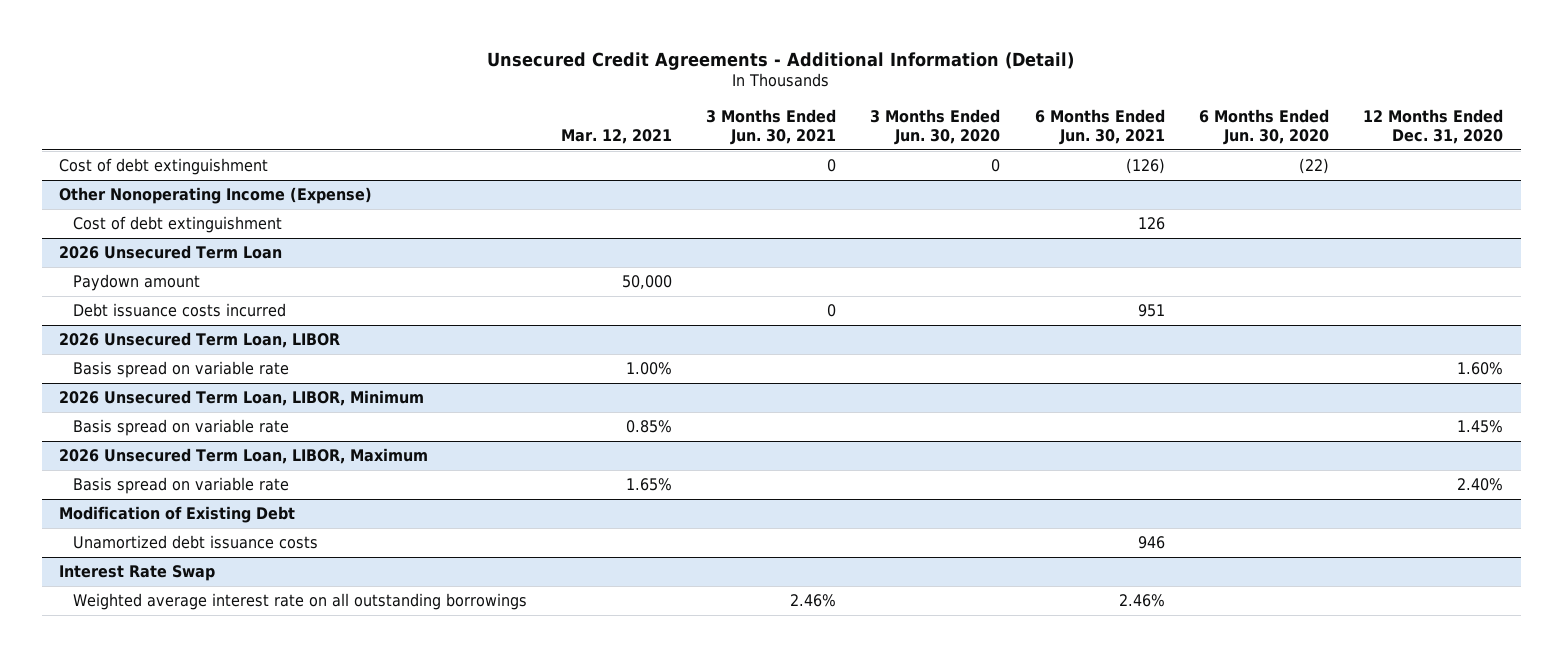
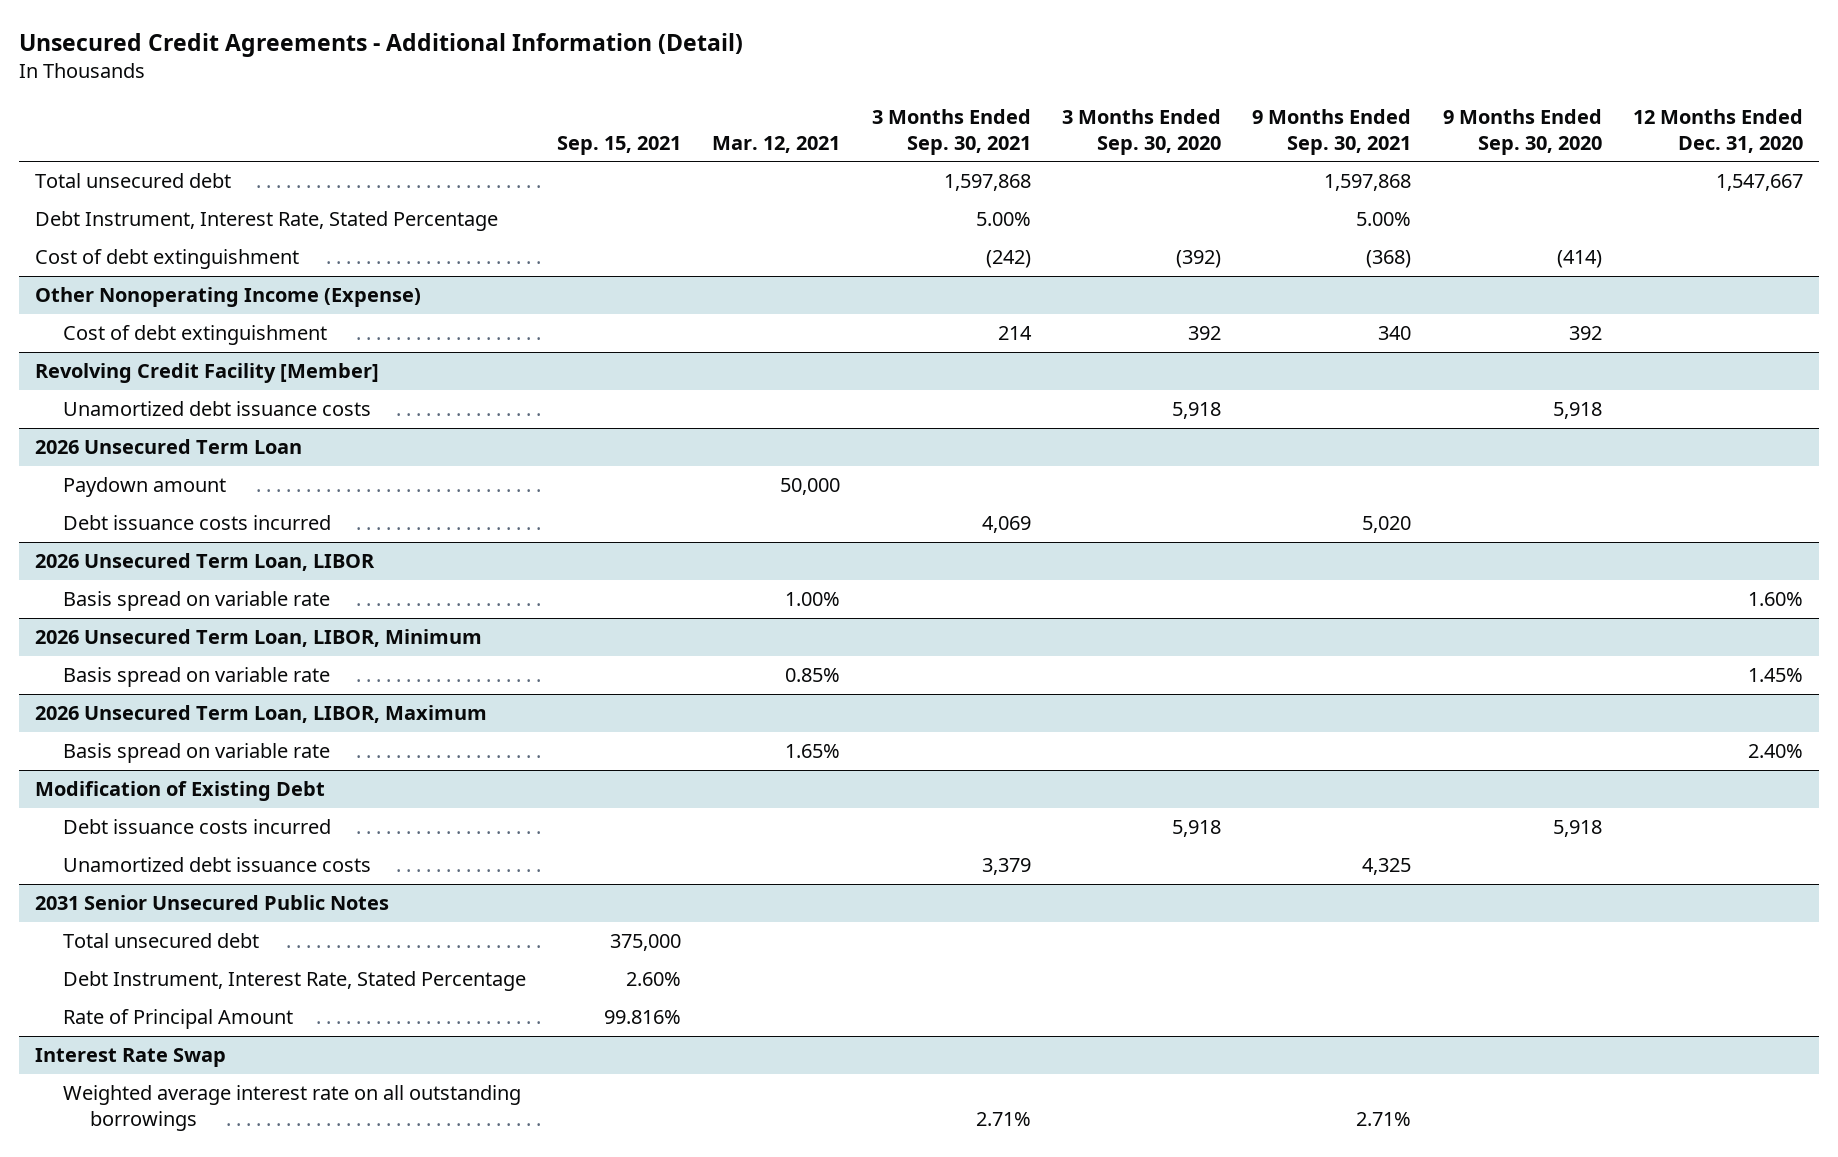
[706,109,837,145] 3 Months Ended Jun. 30, 2021 -> none
[870,109,1001,145] 3 Months Ended Jun. 30, 2020 -> none
[1034,109,1165,145] 6 Months Ended Jun. 30, 2021 -> none
[1199,109,1330,145] 6 Months Ended Jun. 30, 2020 -> none
none -> [557,135,682,155] Sep. 15, 2021
none -> [871,109,1031,155] 3 Months Ended Sep. 30, 2021
none -> [1062,109,1222,155] 3 Months Ended Sep. 30, 2020
none -> [1252,109,1412,155] 9 Months Ended Sep. 30, 2021
none -> [1442,109,1602,155] 9 Months Ended Sep. 30, 2020
none -> [35,173,232,189] Total unsecured debt
none -> [35,211,499,232] Debt Instrument, Interest Rate, Stated Percentage
none -> [35,363,380,384] Revolving Credit Facility [Member]
none -> [62,401,371,417] Unamortized debt issuance costs
none -> [62,819,331,835] Debt issuance costs incurred
none -> [35,895,390,911] 2031 Senior Unsecured Public Notes
none -> [62,933,259,949] Total unsecured debt
none -> [62,971,526,992] Debt Instrument, Interest Rate, Stated Percentage
none -> [62,1009,293,1030] Rate of Principal Amount

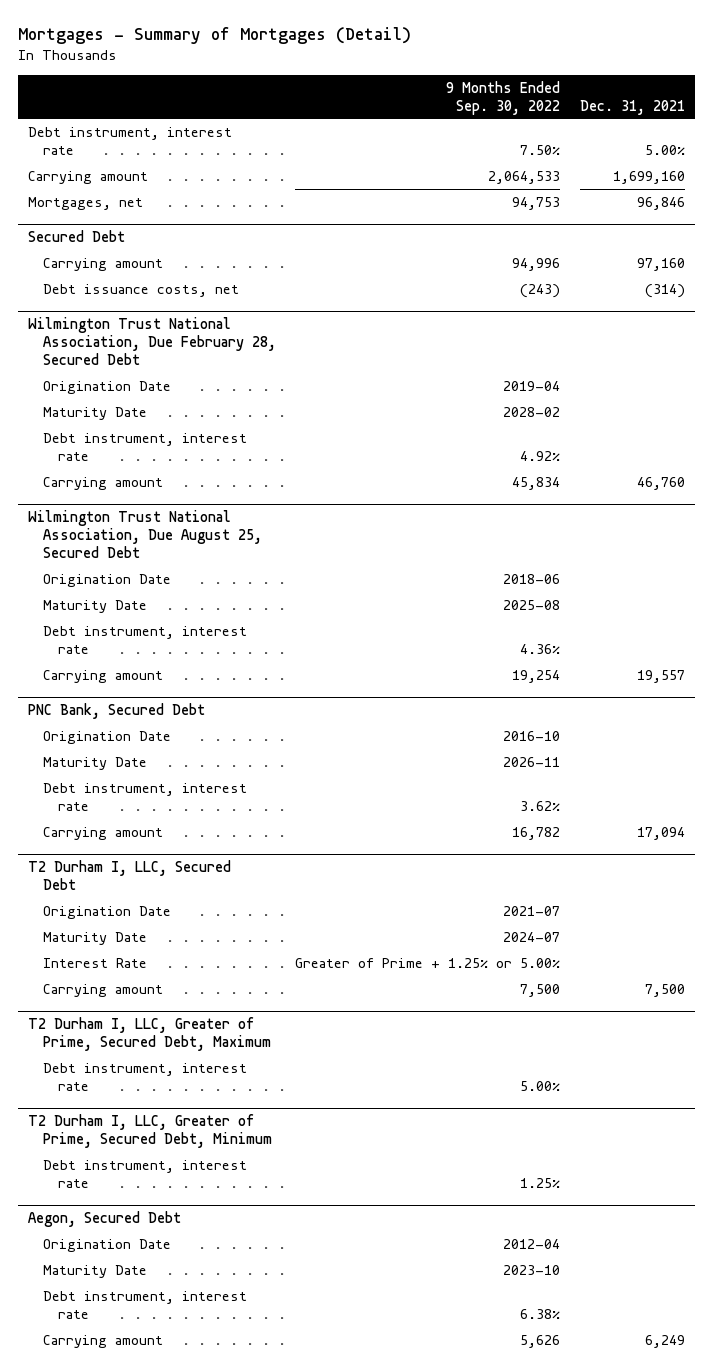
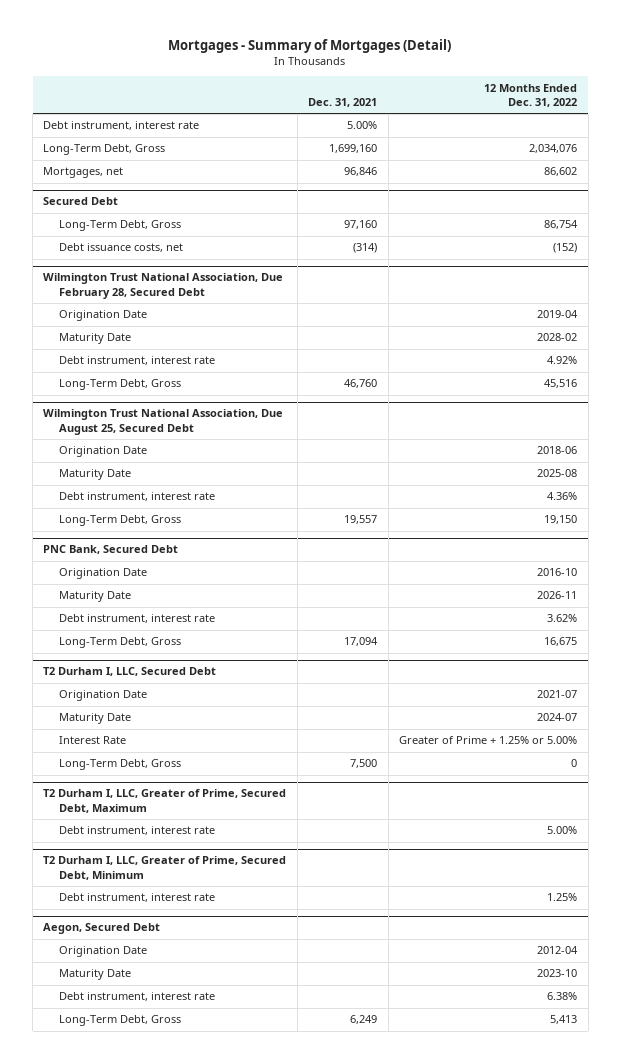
[446,80,561,115] 9 Months Ended Sep. 30, 2022 -> none
none -> [484,83,578,107] 12 Months Ended Dec. 31, 2022
[27,170,148,184] Carrying amount -> [43,144,166,156] Long-Term Debt, Gross
[42,257,163,271] Carrying amount -> [58,220,181,232] Long-Term Debt, Gross
[42,476,163,490] Carrying amount -> [58,379,181,391] Long-Term Debt, Gross
[42,669,163,683] Carrying amount -> [58,515,181,527] Long-Term Debt, Gross
[42,826,163,840] Carrying amount -> [58,637,181,649] Long-Term Debt, Gross
[42,983,163,997] Carrying amount -> [58,759,181,771] Long-Term Debt, Gross
[42,1334,163,1348] Carrying amount -> [58,1015,181,1027] Long-Term Debt, Gross

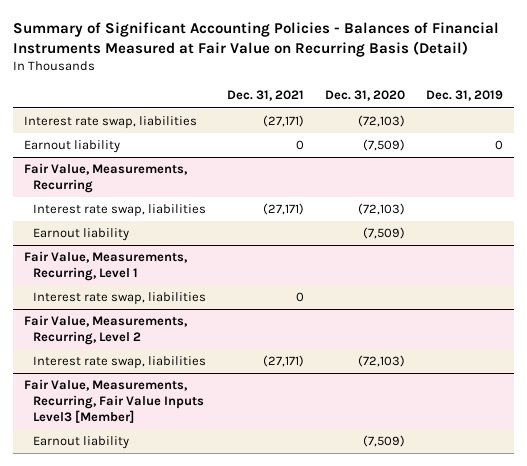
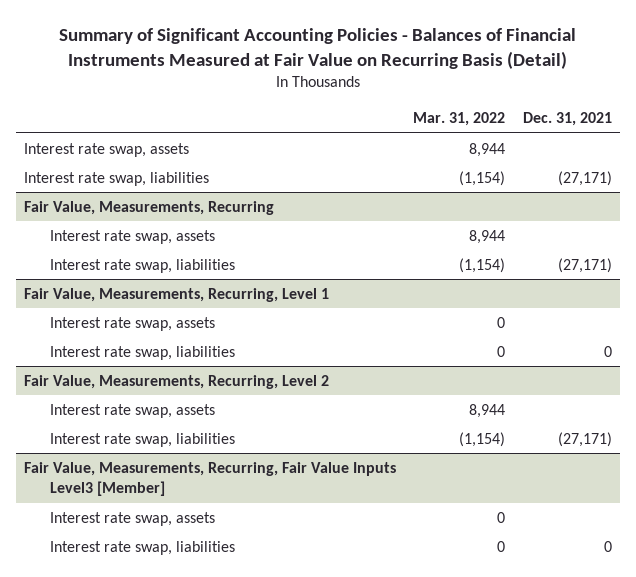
[325,90,406,102] Dec. 31, 2020 -> none
[426,90,504,102] Dec. 31, 2019 -> none
none -> [413,112,506,127] Mar. 31, 2022
none -> [24,142,190,157] Interest rate swap, assets
[23,140,120,154] Earnout liability -> none
none -> [49,229,215,244] Interest rate swap, assets
[33,228,130,242] Earnout liability -> none
none -> [49,316,215,331] Interest rate swap, assets
none -> [49,403,215,418] Interest rate swap, assets
[33,436,130,450] Earnout liability -> none
none -> [49,511,215,526] Interest rate swap, assets
none -> [49,540,235,555] Interest rate swap, liabilities

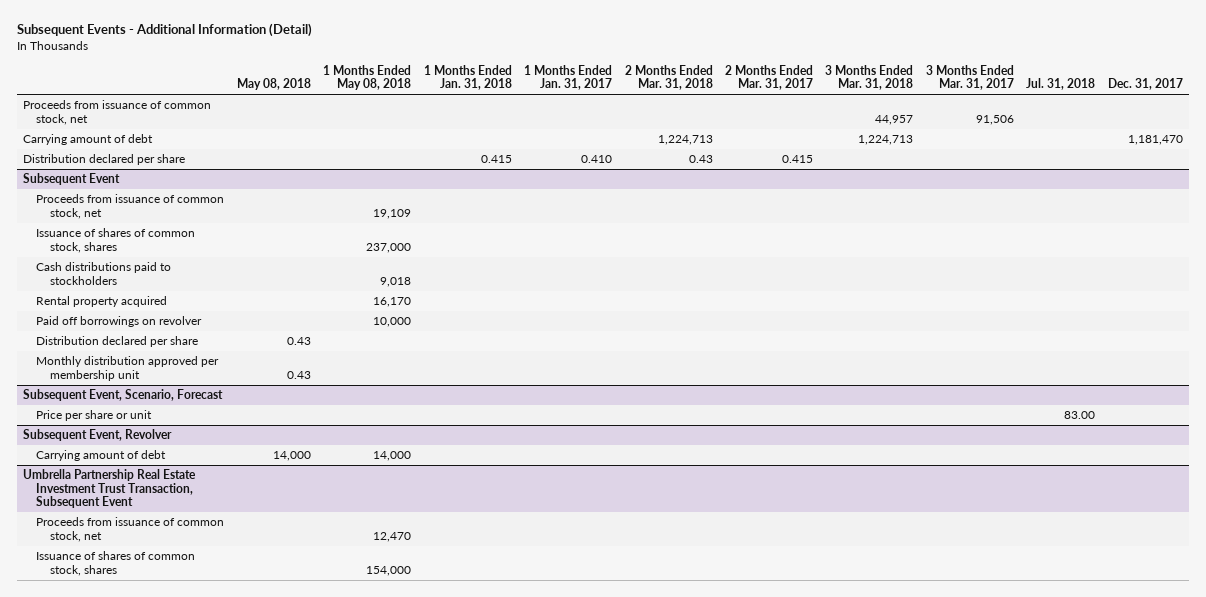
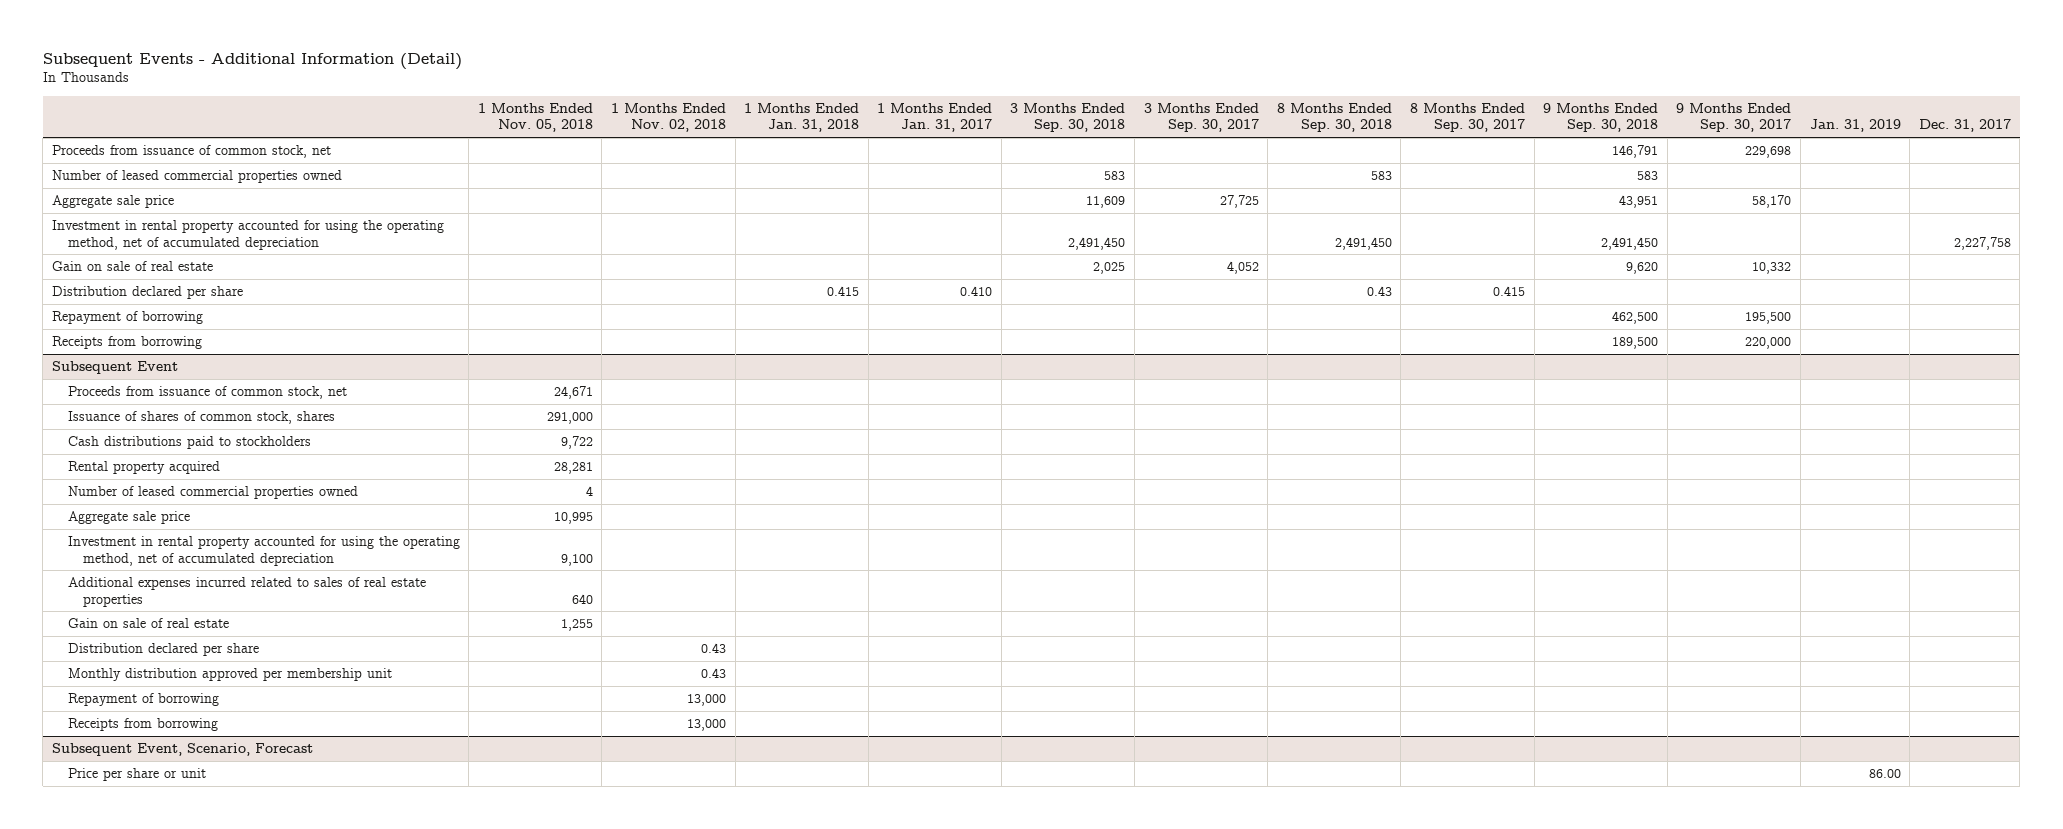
[236,78,311,91] May 08, 2018 -> none
[323,65,412,91] 1 Months Ended May 08, 2018 -> none
[624,65,713,91] 2 Months Ended Mar. 31, 2018 -> none
[724,65,813,91] 2 Months Ended Mar. 31, 2017 -> none
[825,65,914,91] 3 Months Ended Mar. 31, 2018 -> none
[925,65,1014,91] 3 Months Ended Mar. 31, 2017 -> none
[1026,78,1096,91] Jul. 31, 2018 -> none
none -> [477,103,593,133] 1 Months Ended Nov. 05, 2018
none -> [610,103,726,133] 1 Months Ended Nov. 02, 2018
none -> [1010,103,1126,133] 3 Months Ended Sep. 30, 2018
none -> [1143,103,1259,133] 3 Months Ended Sep. 30, 2017
none -> [1276,103,1392,133] 8 Months Ended Sep. 30, 2018
none -> [1410,103,1526,133] 8 Months Ended Sep. 30, 2017
none -> [1543,103,1659,133] 9 Months Ended Sep. 30, 2018
none -> [1676,103,1792,133] 9 Months Ended Sep. 30, 2017
none -> [1809,119,1901,133] Jan. 31, 2019
[23,134,154,146] Carrying amount of debt -> none
none -> [51,170,342,184] Number of leased commercial properties owned
none -> [51,195,174,209] Aggregate sale price
none -> [51,220,444,250] Investment in rental property accounted for using the operating method, net of accumulated depreciation
none -> [51,261,213,272] Gain on sale of real estate
none -> [51,311,203,325] Repayment of borrowing
none -> [51,336,202,350] Receipts from borrowing
[36,316,203,328] Paid off borrowings on revolver -> none
none -> [67,486,358,500] Number of leased commercial properties owned
none -> [67,511,190,525] Aggregate sale price
none -> [67,536,460,566] Investment in rental property accounted for using the operating method, net of accumulated depreciation
none -> [67,577,426,607] Additional expenses incurred related to sales of real estate properties
none -> [67,618,229,629] Gain on sale of real estate
none -> [67,693,219,707] Repayment of borrowing
none -> [67,718,218,732] Receipts from borrowing
[23,429,173,442] Subsequent Event, Revolver -> none
[36,450,167,462] Carrying amount of debt -> none
[23,469,197,508] Umbrella Partnership Real Estate Investment Trust Transaction, Subsequent Event -> none
[36,517,225,542] Proceeds from issuance of common stock, net -> none
[36,551,196,576] Issuance of shares of common stock, shares -> none

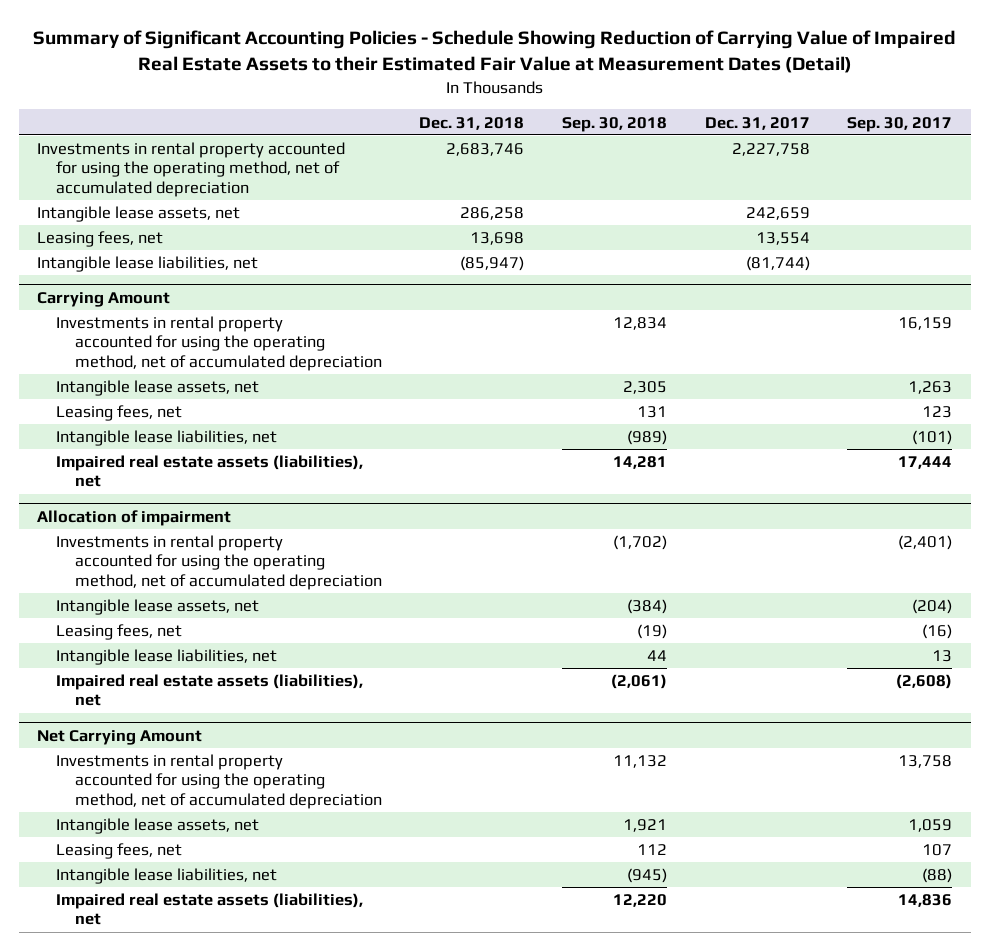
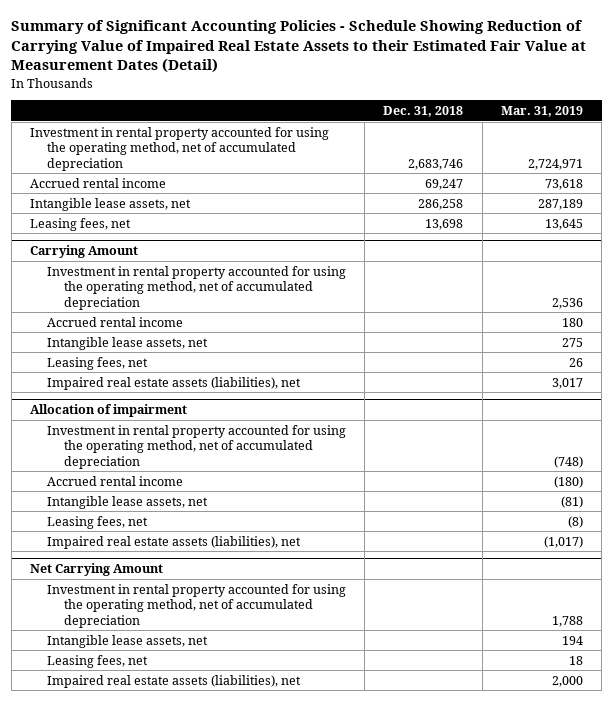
[561,116,667,132] Sep. 30, 2018 -> none
[704,116,810,130] Dec. 31, 2017 -> none
[847,116,953,132] Sep. 30, 2017 -> none
none -> [500,106,583,118] Mar. 31, 2019
[37,142,346,197] Investments in rental property accounted for using the operating method, net of accumulated depreciation -> [29,126,329,171] Investment in rental property accounted for using the operating method, net of accumulated depreciation
none -> [29,177,166,188] Accrued rental income
[37,256,259,273] Intangible lease liabilities, net -> none
[56,316,382,371] Investments in rental property accounted for using the operating method, net of accumulated depreciation -> [46,265,346,310] Investment in rental property accounted for using the operating method, net of accumulated depreciation
none -> [46,316,183,327] Accrued rental income
[56,430,278,447] Intangible lease liabilities, net -> none
[56,535,382,590] Investments in rental property accounted for using the operating method, net of accumulated depreciation -> [46,424,346,469] Investment in rental property accounted for using the operating method, net of accumulated depreciation
none -> [46,475,183,486] Accrued rental income
[56,649,278,666] Intangible lease liabilities, net -> none
[56,754,382,809] Investments in rental property accounted for using the operating method, net of accumulated depreciation -> [46,583,346,628] Investment in rental property accounted for using the operating method, net of accumulated depreciation
[56,868,278,885] Intangible lease liabilities, net -> none

